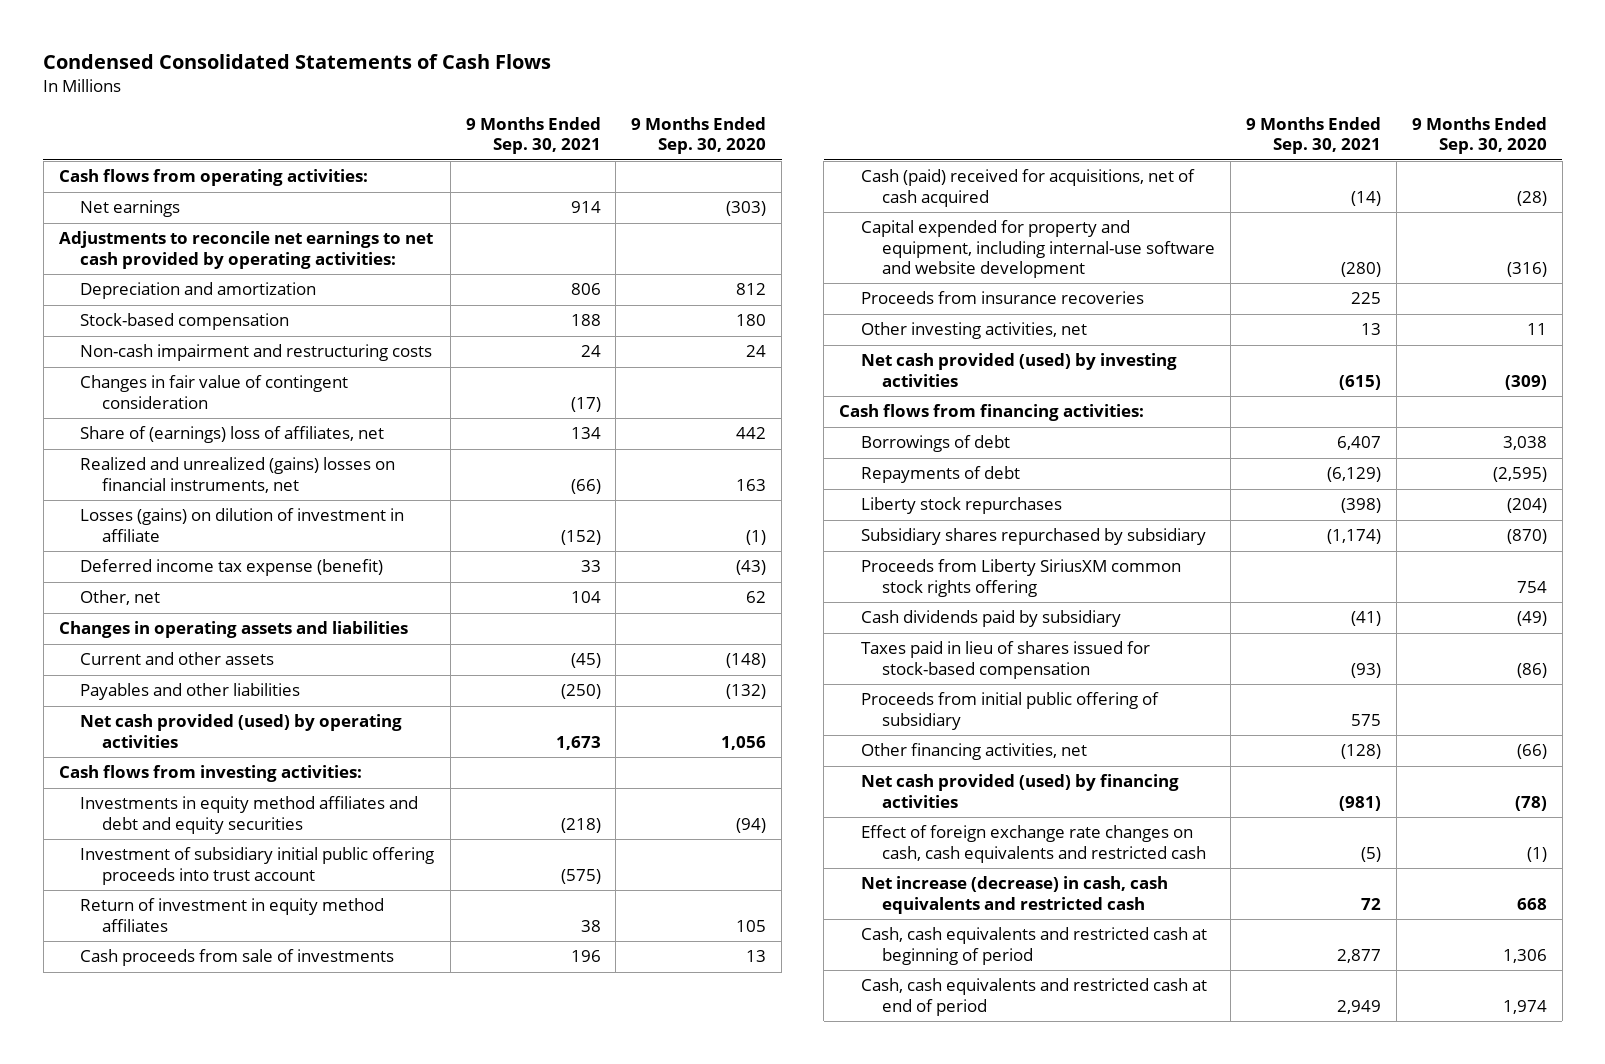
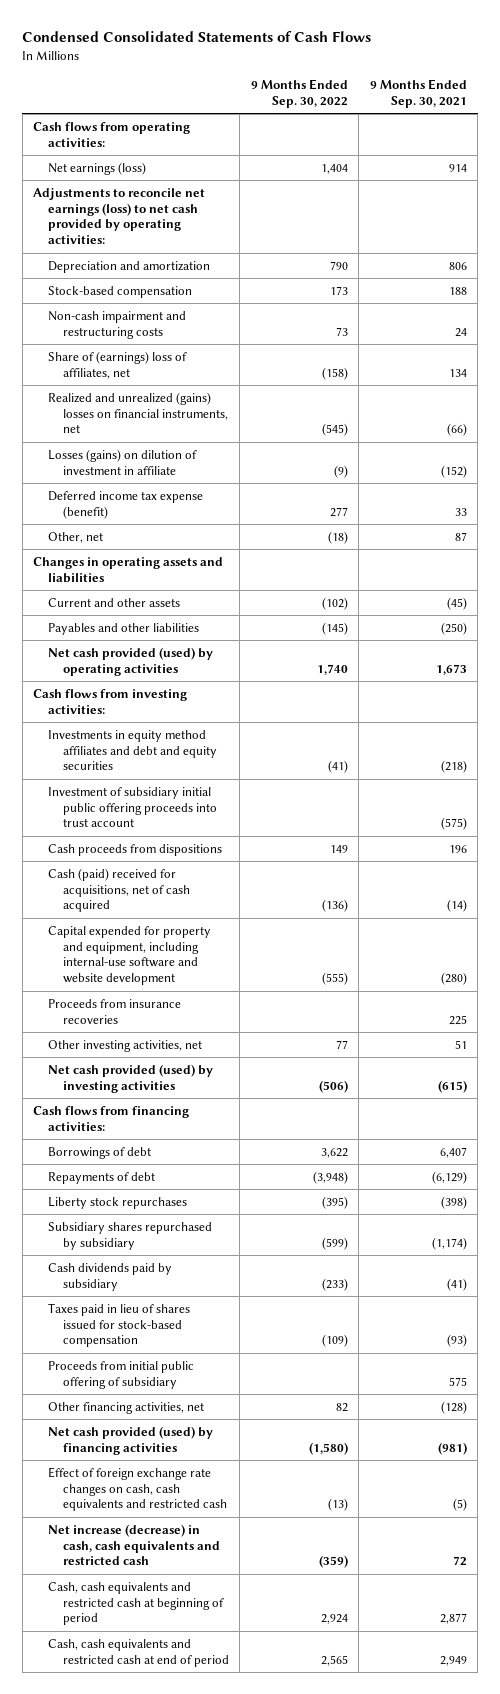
[631,117,767,155] 9 Months Ended Sep. 30, 2020 -> none
none -> [250,79,348,108] 9 Months Ended Sep. 30, 2022
[80,200,181,218] Net earnings -> [47,161,146,175] Net earnings (loss)
[58,231,433,269] Adjustments to reconcile net earnings to net cash provided by operating activities: -> [33,187,206,245] Adjustments to reconcile net earnings (loss) to net cash provided by operating activities:
[80,375,349,409] Changes in fair value of contingent consideration -> none
[570,591,601,604] 104 -> [454,531,467,541] 87
[80,898,385,932] Return of investment in equity method affiliates -> none
[80,949,395,967] Cash proceeds from sale of investments -> [47,843,222,856] Cash proceeds from dispositions
[1360,323,1381,336] 13 -> [454,1039,467,1049] 51
[860,559,1181,597] Proceeds from Liberty SiriusXM common stock rights offering -> none

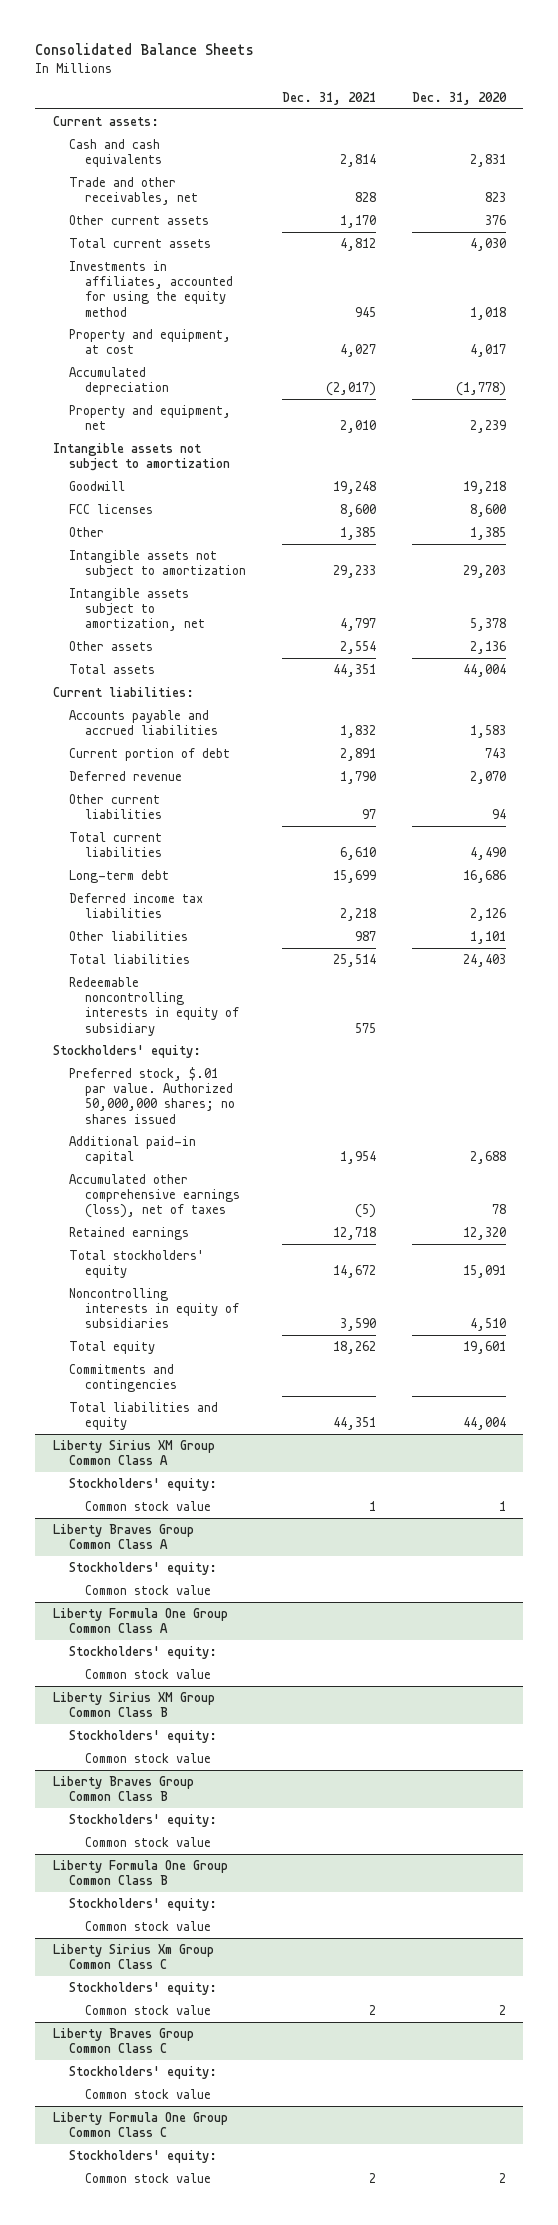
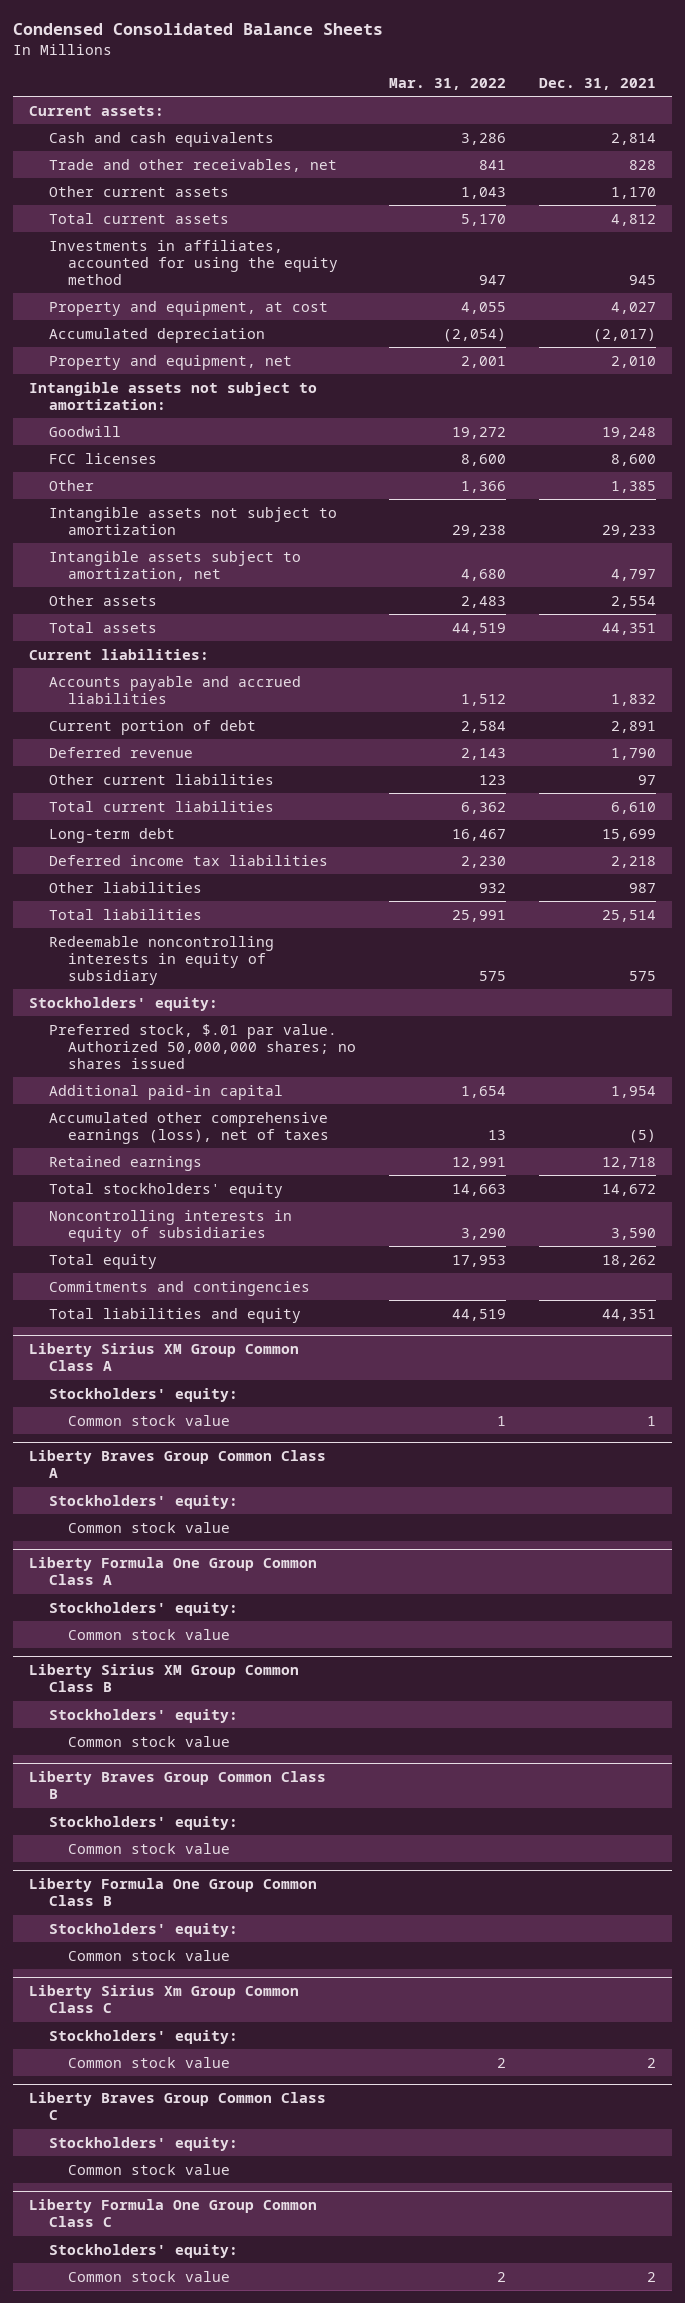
[34,43,254,56] Consolidated Balance Sheets -> [12,23,383,36] Condensed Consolidated Balance Sheets
[411,92,507,106] Dec. 31, 2020 -> none
none -> [388,78,506,91] Mar. 31, 2022
[52,442,231,472] Intangible assets not subject to amortization -> [29,381,318,410] Intangible assets not subject to amortization:

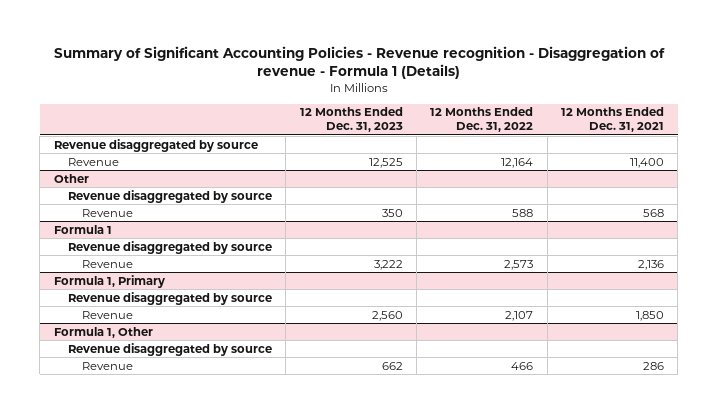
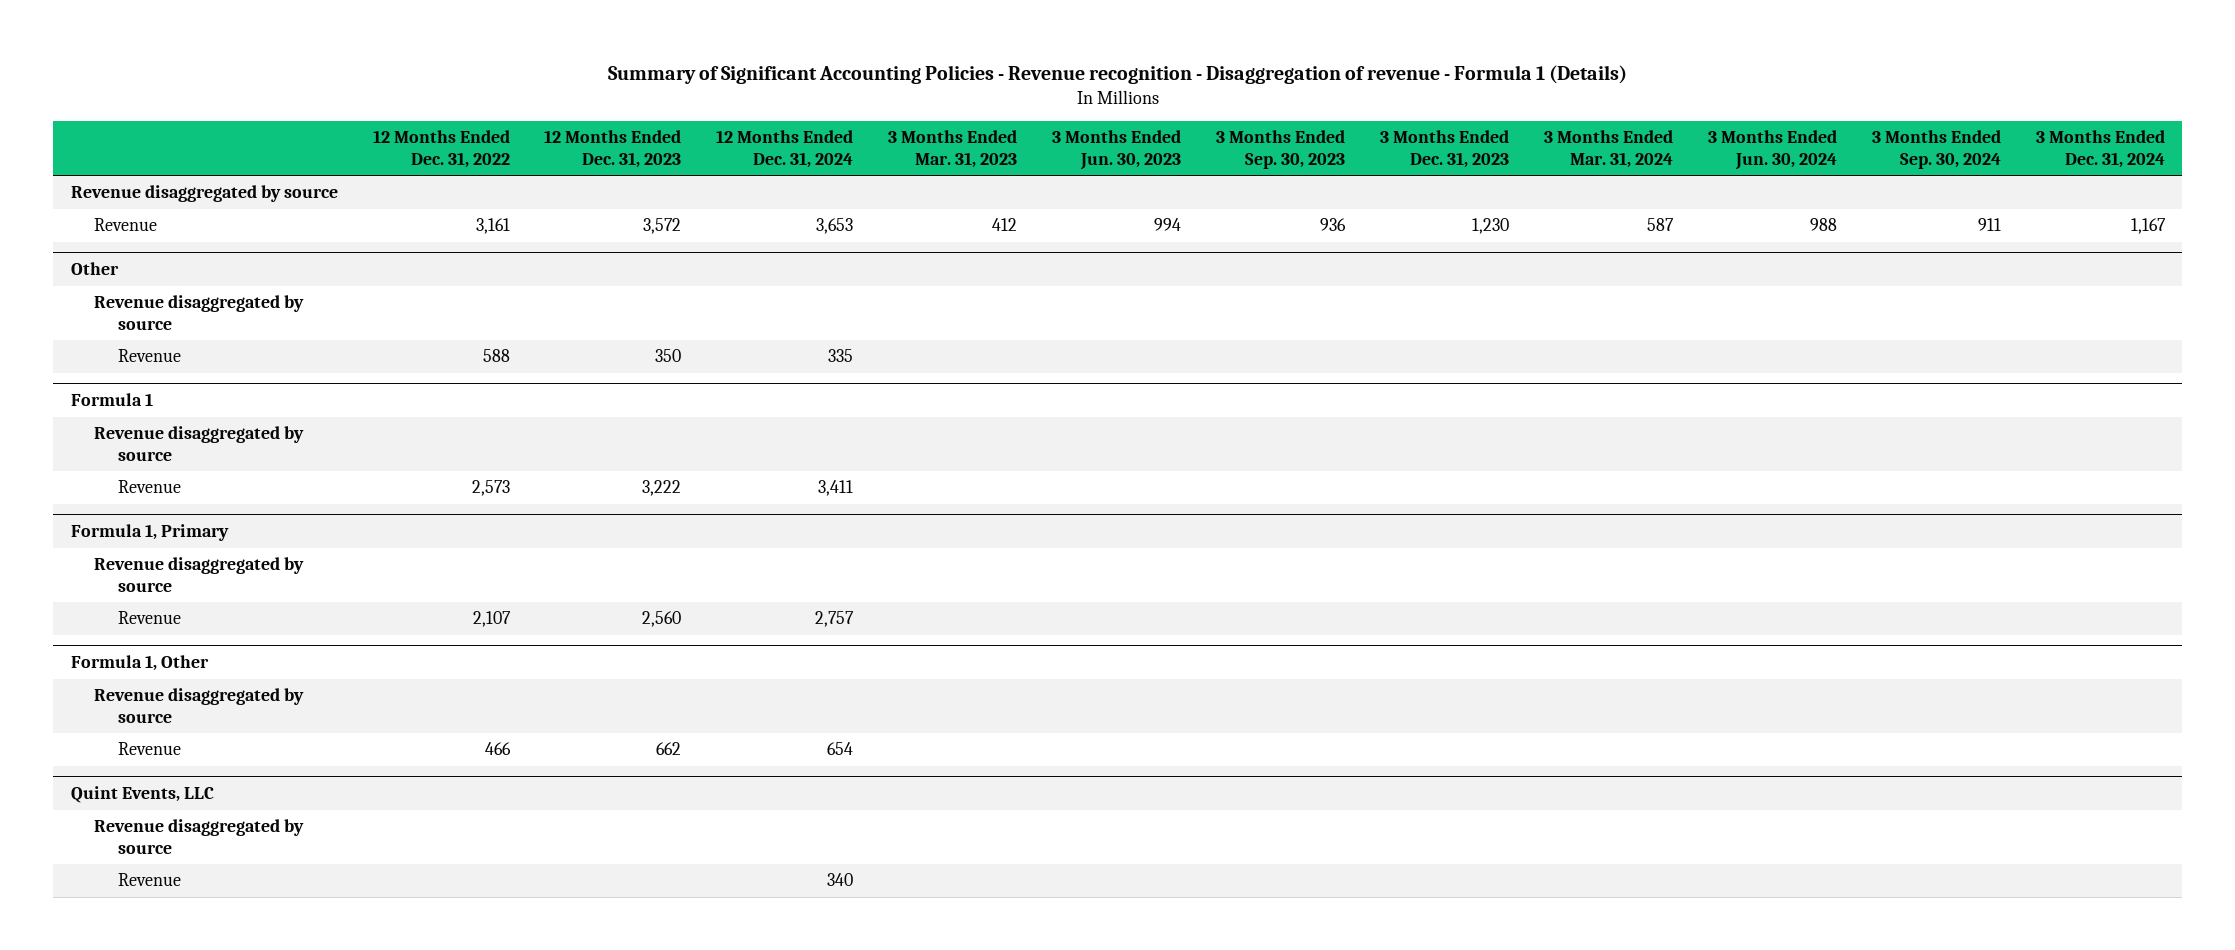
[561,107,665,133] 12 Months Ended Dec. 31, 2021 -> none
none -> [716,130,854,168] 12 Months Ended Dec. 31, 2024
none -> [888,130,1018,168] 3 Months Ended Mar. 31, 2023
none -> [1052,130,1182,170] 3 Months Ended Jun. 30, 2023
none -> [1216,130,1346,169] 3 Months Ended Sep. 30, 2023
none -> [1380,130,1510,168] 3 Months Ended Dec. 31, 2023
none -> [1544,130,1674,168] 3 Months Ended Mar. 31, 2024
none -> [1707,130,1837,170] 3 Months Ended Jun. 30, 2024
none -> [1871,130,2001,169] 3 Months Ended Sep. 30, 2024
none -> [2035,130,2165,168] 3 Months Ended Dec. 31, 2024
[368,157,403,168] 12,525 -> [643,218,682,235] 3,572
[501,157,534,168] 12,164 -> [475,218,510,235] 3,161
none -> [70,786,214,804] Quint Events, LLC
none -> [94,819,305,854] Revenue disaggregated by source
none -> [118,873,182,887] Revenue

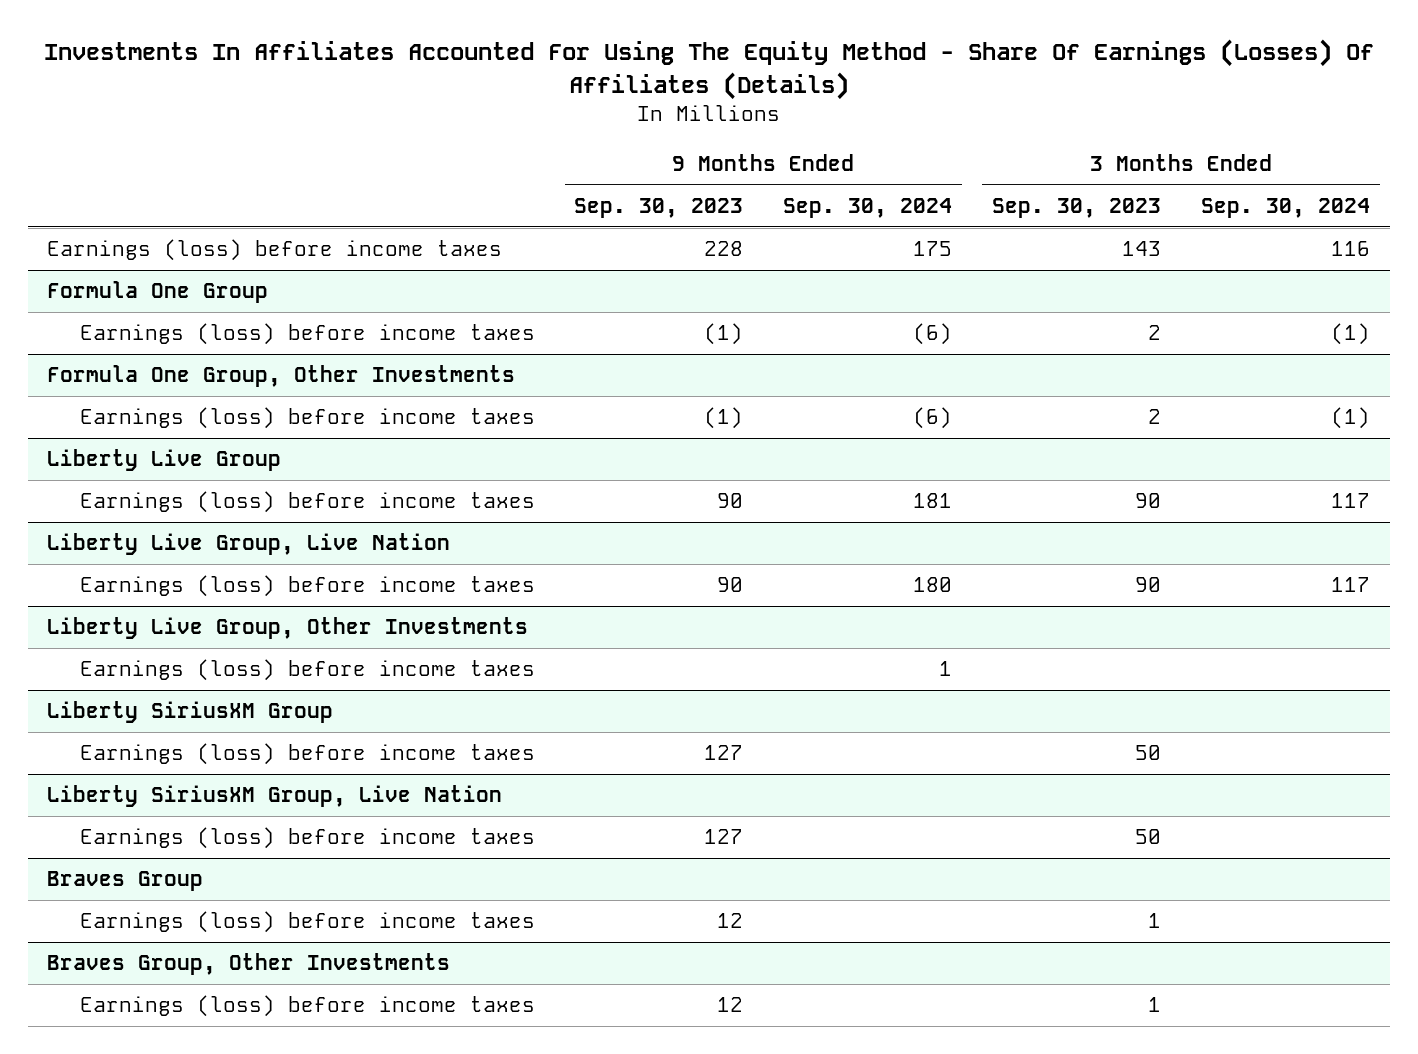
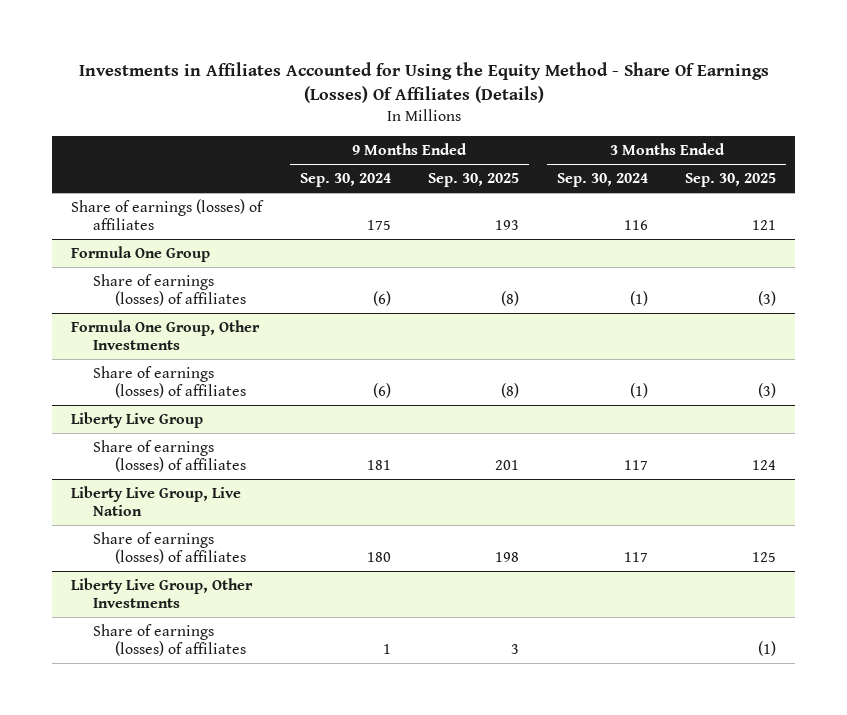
[43,39,1374,100] Investments In Affiliates Accounted For Using The Equity Method - Share Of Earnings (Losses) Of Affiliates (Details) -> [78,62,769,104] Investments in Affiliates Accounted for Using the Equity Method - Share Of Earnings (Losses) Of Affiliates (Details)
[574,198,744,219] Sep. 30, 2023 -> none
[992,198,1162,219] Sep. 30, 2023 -> none
none -> [428,173,520,188] Sep. 30, 2025
none -> [685,173,777,188] Sep. 30, 2025
[47,239,503,262] Earnings (loss) before income taxes -> [70,198,264,230] Share of earnings (losses) of affiliates
[79,323,535,346] Earnings (loss) before income taxes -> [92,273,246,306] Share of earnings (losses) of affiliates
[79,407,535,430] Earnings (loss) before income taxes -> [92,365,246,398] Share of earnings (losses) of affiliates
[79,491,535,514] Earnings (loss) before income taxes -> [92,439,246,472] Share of earnings (losses) of affiliates
[79,575,535,598] Earnings (loss) before income taxes -> [92,531,246,564] Share of earnings (losses) of affiliates
[47,701,334,724] Liberty SiriusXM Group -> none
[79,743,535,766] Earnings (loss) before income taxes -> none
[47,785,503,808] Liberty SiriusXM Group, Live Nation -> none
[79,827,535,850] Earnings (loss) before income taxes -> none
[47,871,204,892] Braves Group -> none
[79,911,535,934] Earnings (loss) before income taxes -> none
[47,953,451,976] Braves Group, Other Investments -> none
[79,995,535,1018] Earnings (loss) before income taxes -> none
[79,659,535,682] Earnings (loss) before income taxes -> [92,623,246,656] Share of earnings (losses) of affiliates

